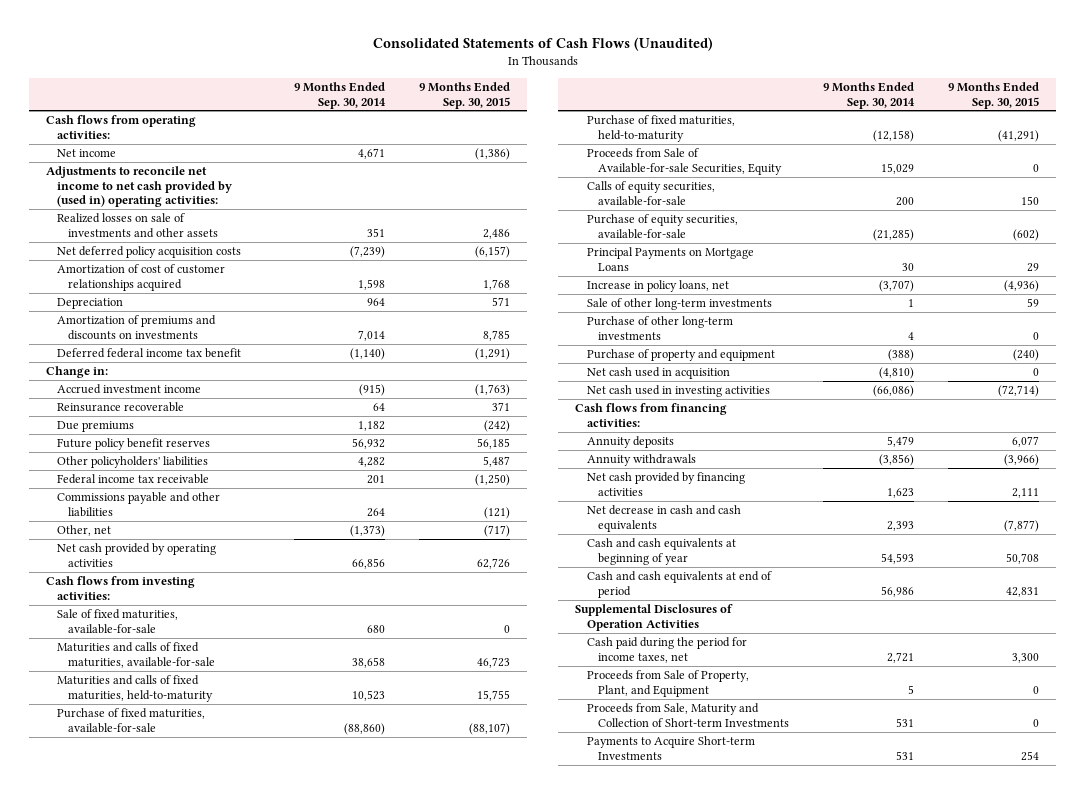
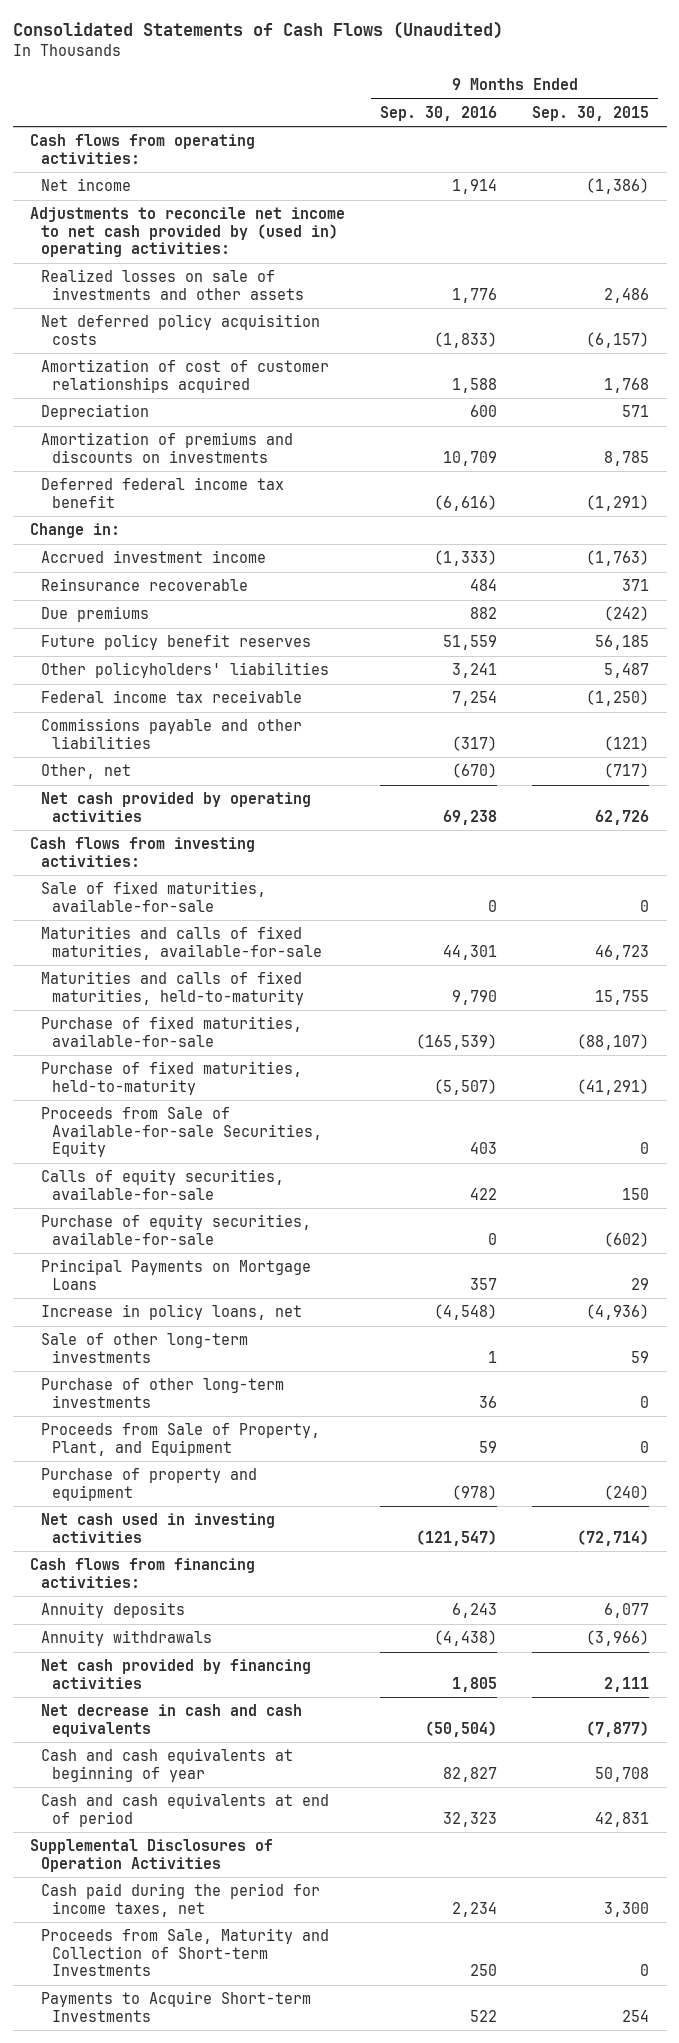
[293,81,386,109] 9 Months Ended Sep. 30, 2014 -> none
none -> [380,105,498,121] Sep. 30, 2016
[586,670,749,697] Proceeds from Sale of Property, Plant, and Equipment -> [41,1423,321,1456] Proceeds from Sale of Property, Plant, and Equipment
[586,367,730,380] Net cash used in acquisition -> none

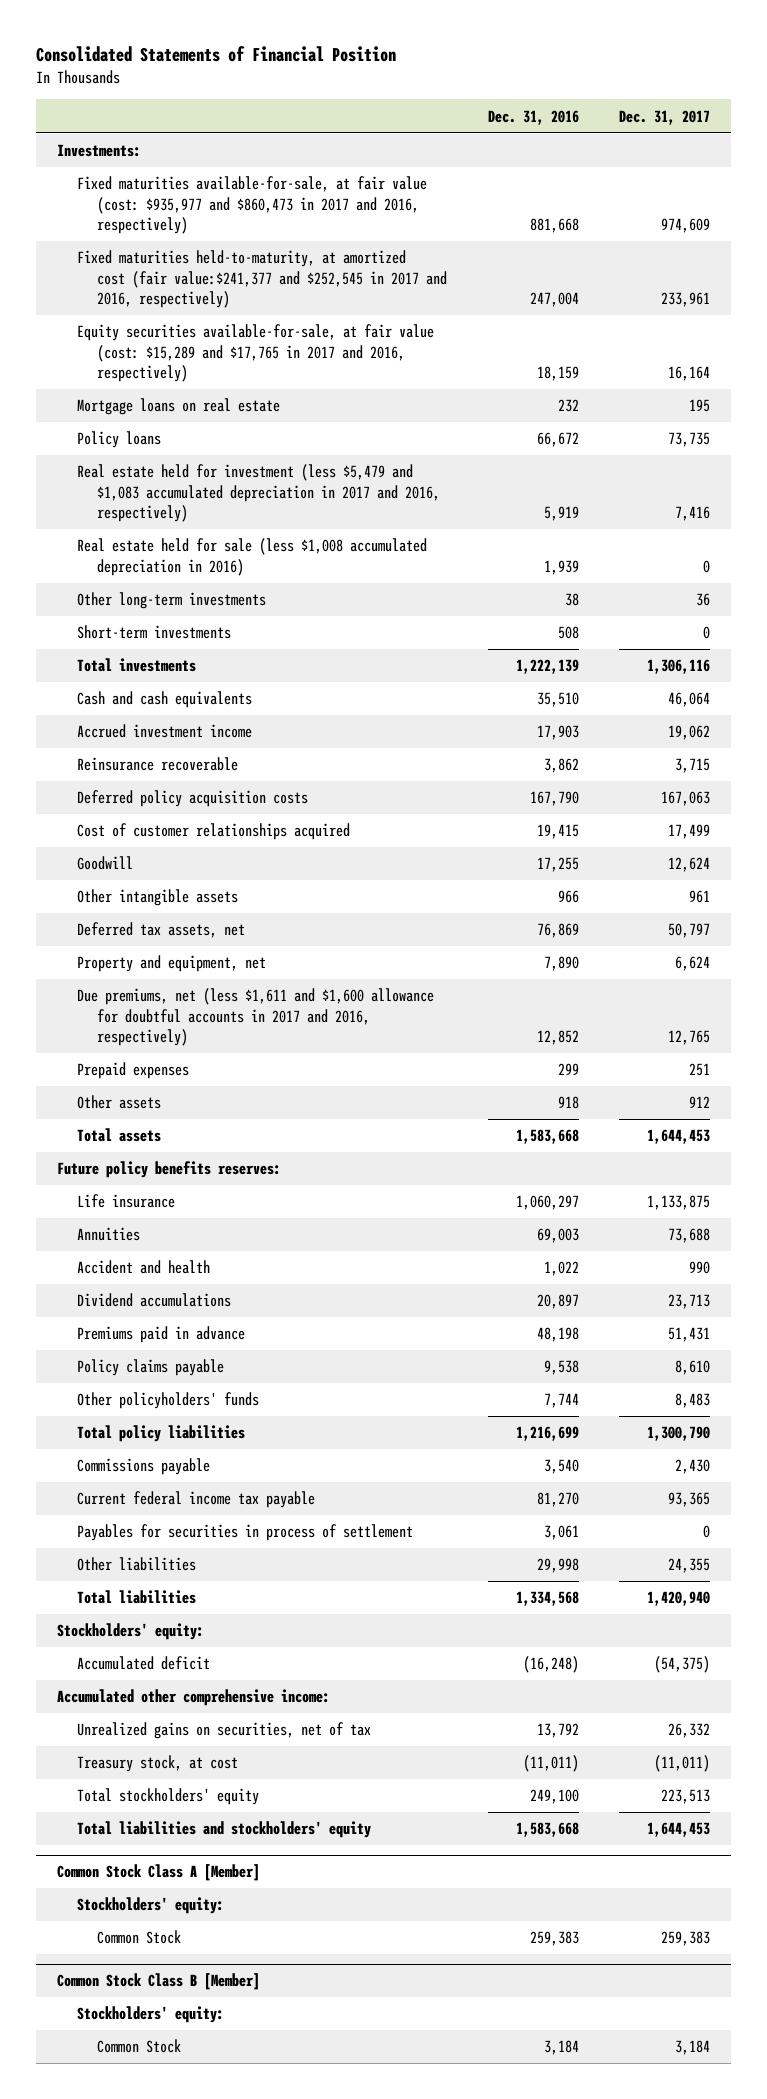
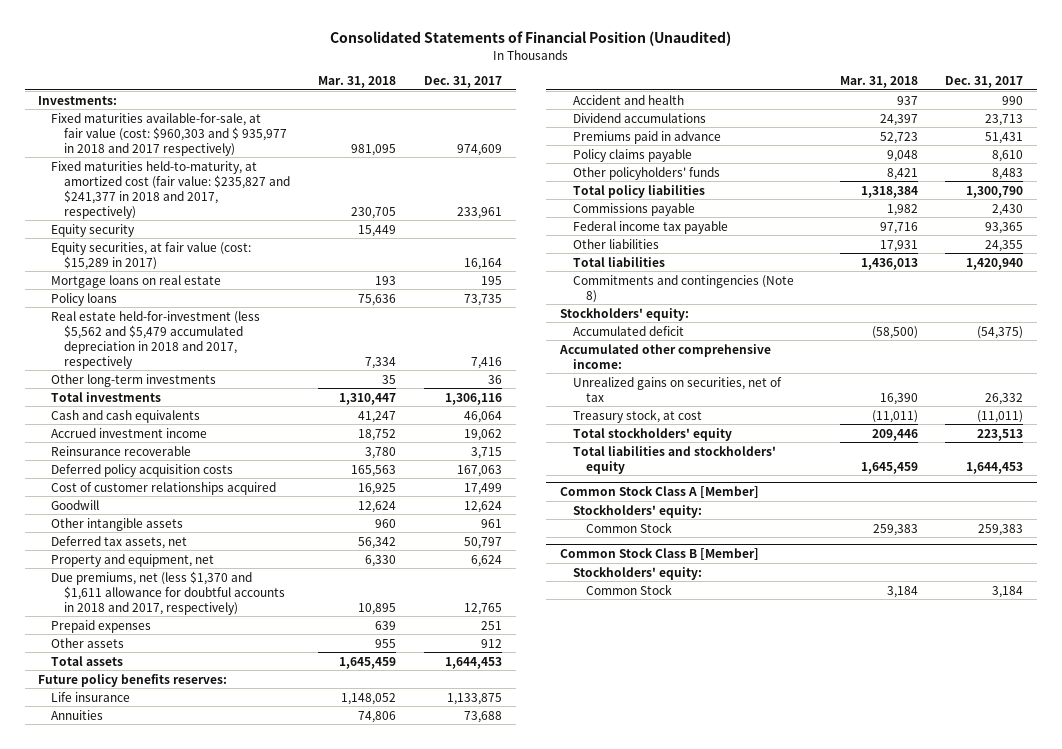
[36,46,397,63] Consolidated Statements of Financial Position -> [329,31,731,47] Consolidated Statements of Financial Position (Unaudited)
[487,109,579,125] Dec. 31, 2016 -> none
none -> [318,76,397,89] Mar. 31, 2018
[76,176,427,235] Fixed maturities available-for-sale, at fair value (cost: $935,977 and $860,473 in 2017 and 2016, respectively) -> [51,112,288,156] Fixed maturities available-for-sale, at fair value (cost: $960,303 and $ 935,977 in 2018 and 2017 respectively)
[76,250,447,309] Fixed maturities held-to-maturity, at amortized cost (fair value:$241,377 and $252,545 in 2017 and 2016, respectively) -> [51,160,291,219] Fixed maturities held-to-maturity, at amortized cost (fair value: $235,827 and $241,377 in 2018 and 2017, respectively)
none -> [51,223,136,237] Equity security
[76,324,434,383] Equity securities available-for-sale, at fair value (cost: $15,289 and $17,765 in 2017 and 2016, respectively) -> [51,241,252,270] Equity securities, at fair value (cost: $15,289 in 2017)
[76,538,427,576] Real estate held for sale (less $1,008 accumulated depreciation in 2016) -> none
[76,464,440,523] Real estate held for investment (less $5,479 and $1,083 accumulated depreciation in 2017 and 2016, respectively) -> [51,310,261,369] Real estate held-for-investment (less $5,562 and $5,479 accumulated depreciation in 2018 and 2017, respectively
[76,625,231,640] Short-term investments -> none
[76,988,434,1047] Due premiums, net (less $1,611 and $1,600 allowance for doubtful accounts in 2017 and 2016, respectively) -> [51,570,286,615] Due premiums, net (less $1,370 and $1,611 allowance for doubtful accounts in 2018 and 2017, respectively)
[76,1524,413,1542] Payables for securities in process of settlement -> none
[76,1491,315,1509] Current federal income tax payable -> [572,220,728,234] Federal income tax payable
none -> [572,274,794,303] Commitments and contingencies (Note 8)

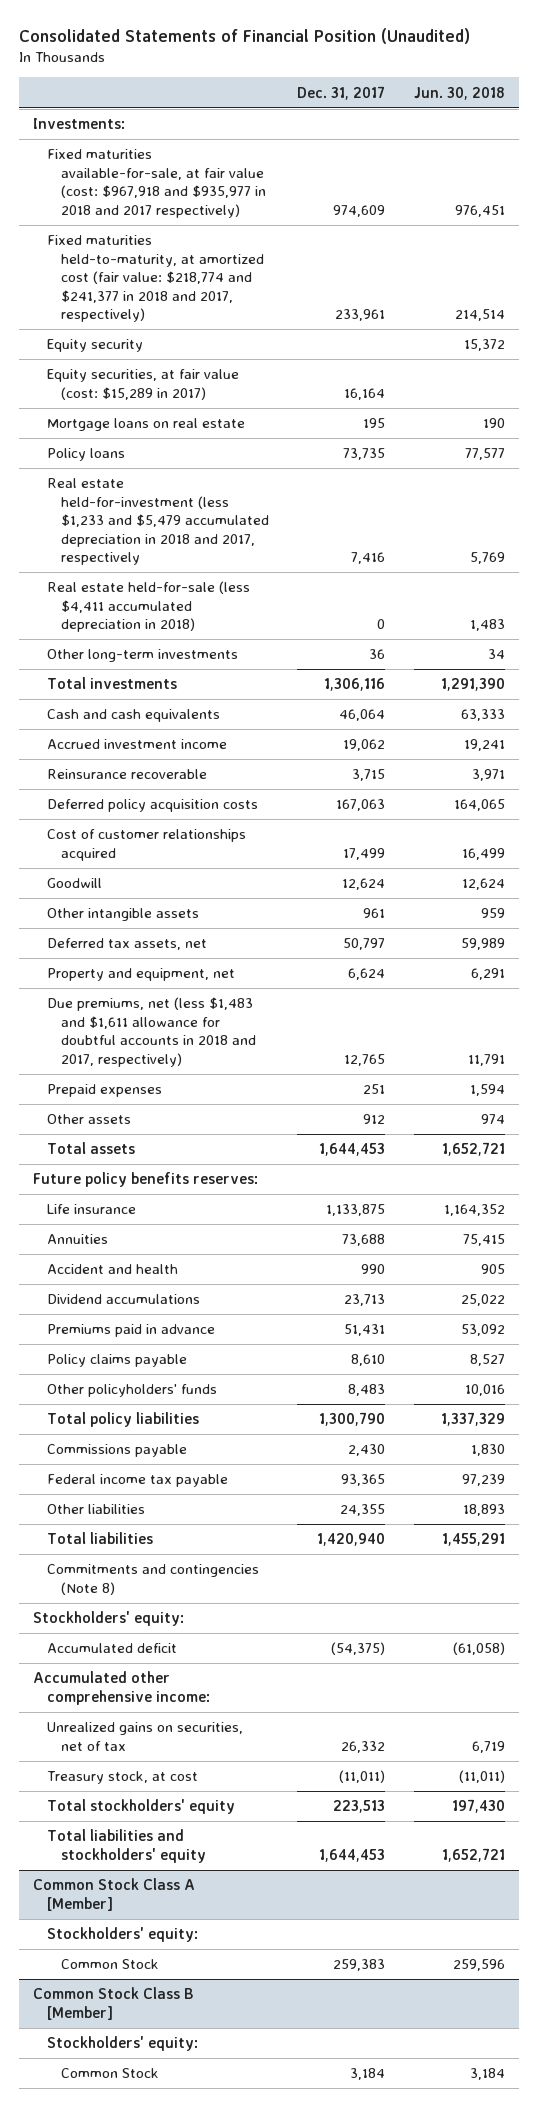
[318,76,397,89] Mar. 31, 2018 -> none
none -> [413,86,505,100] Jun. 30, 2018
[51,112,288,156] Fixed maturities available-for-sale, at fair value (cost: $960,303 and $ 935,977 in 2018 and 2017 respectively) -> [47,149,266,218] Fixed maturities available-for-sale, at fair value (cost: $967,918 and $935,977 in 2018 and 2017 respectively)
[51,160,291,219] Fixed maturities held-to-maturity, at amortized cost (fair value: $235,827 and $241,377 in 2018 and 2017, respectively) -> [47,235,264,323] Fixed maturities held-to-maturity, at amortized cost (fair value: $218,774 and $241,377 in 2018 and 2017, respectively)
[51,310,261,369] Real estate held-for-investment (less $5,562 and $5,479 accumulated depreciation in 2018 and 2017, respectively -> [47,478,269,566] Real estate held-for-investment (less $1,233 and $5,479 accumulated depreciation in 2018 and 2017, respectively
none -> [47,581,251,633] Real estate held-for-sale (less $4,411 accumulated depreciation in 2018)
[51,570,286,615] Due premiums, net (less $1,370 and $1,611 allowance for doubtful accounts in 2018 and 2017, respectively) -> [47,997,256,1067] Due premiums, net (less $1,483 and $1,611 allowance for doubtful accounts in 2018 and 2017, respectively)

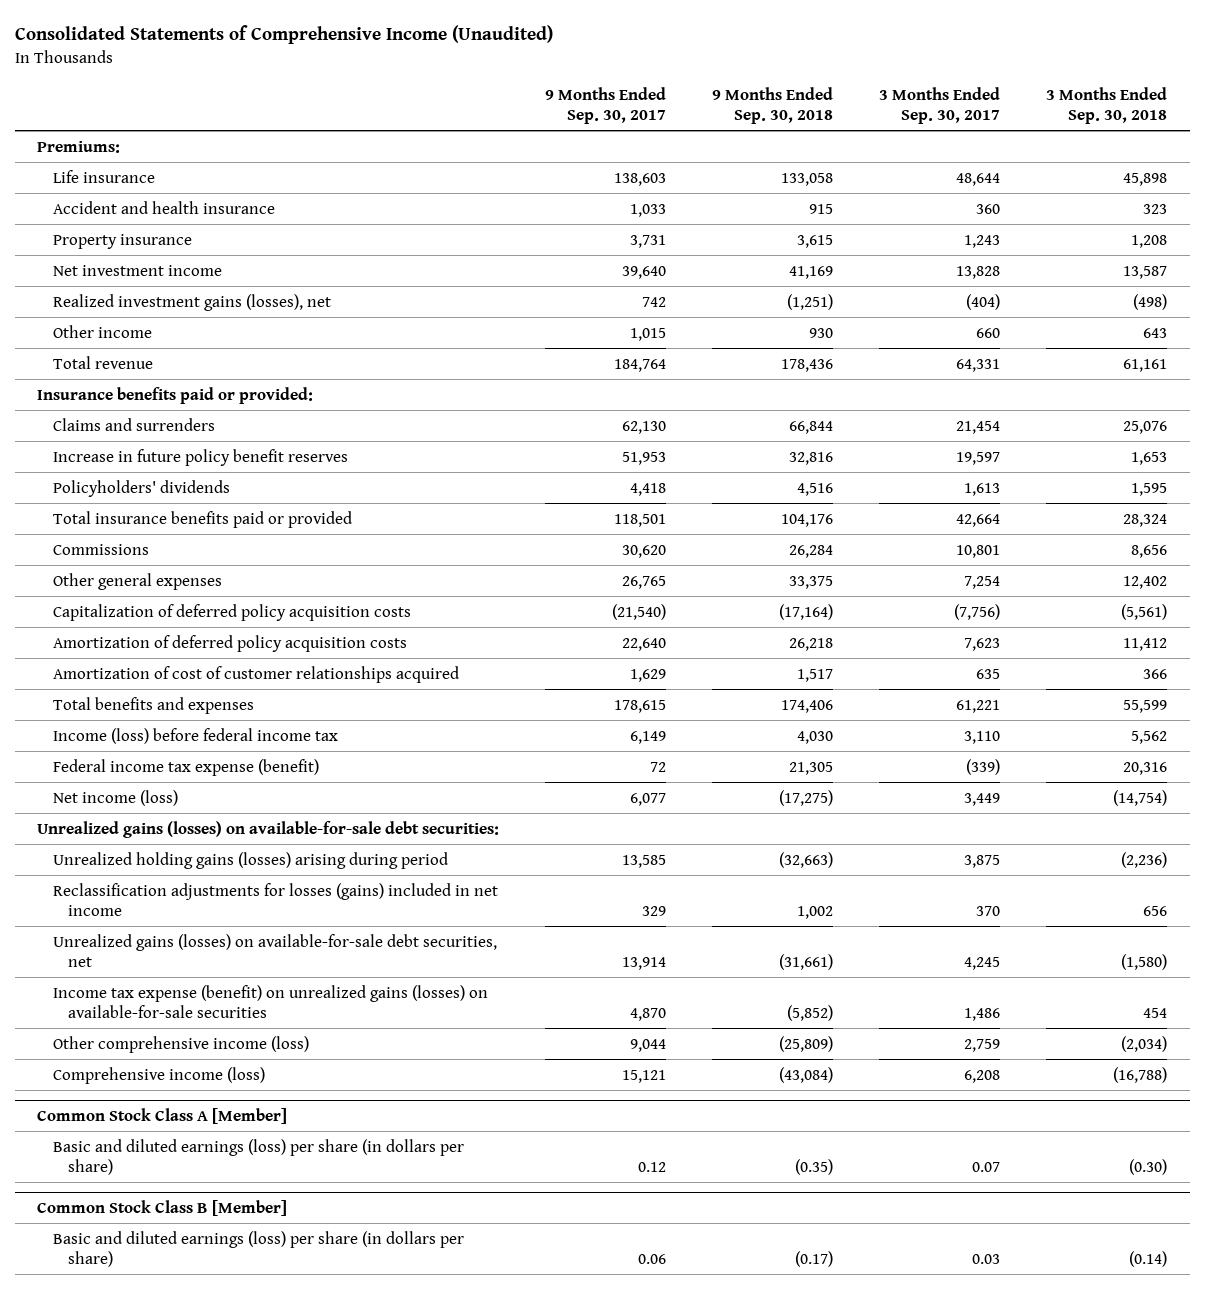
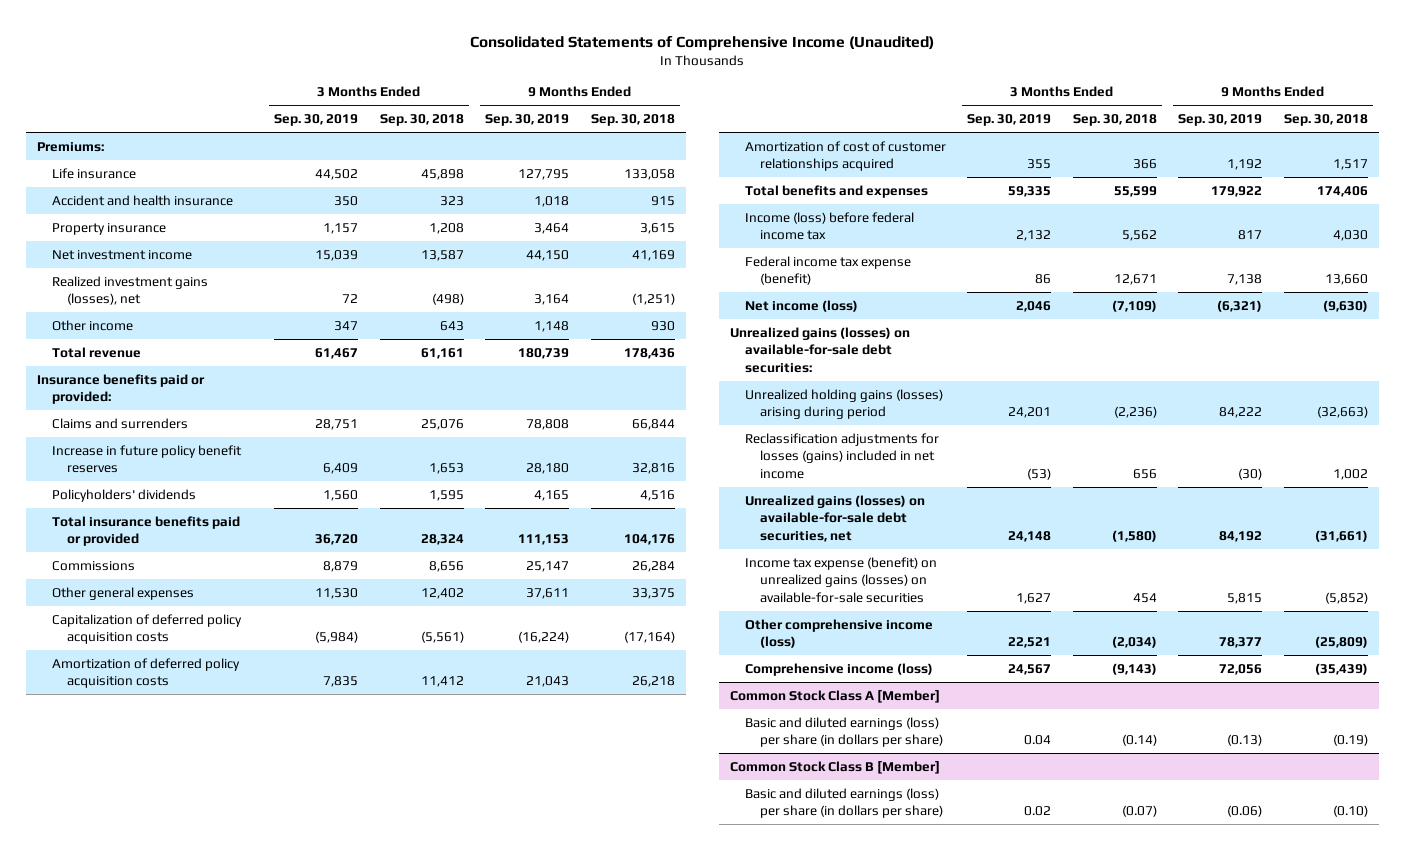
[545,86,667,124] 9 Months Ended Sep. 30, 2017 -> none
[879,86,1001,124] 3 Months Ended Sep. 30, 2017 -> none
none -> [274,114,359,127] Sep. 30, 2019
none -> [485,114,570,127] Sep. 30, 2019
[789,761,834,775] 21,305 -> [1325,274,1369,286] 13,660
[1123,761,1168,775] 20,316 -> [1113,274,1157,286] 12,671
[779,789,834,806] (17,275) -> [1323,299,1369,312] (9,630)
[1113,789,1168,806] (14,754) -> [1111,299,1157,312] (7,109)
[779,1066,834,1083] (43,084) -> [1315,662,1369,675] (35,439)
[1113,1066,1168,1083] (16,788) -> [1111,662,1157,675] (9,143)
[795,1158,834,1175] (0.35) -> [1333,734,1369,747] (0.19)
[1129,1158,1168,1175] (0.30) -> [1121,734,1157,747] (0.14)
[795,1250,834,1267] (0.17) -> [1333,805,1369,818] (0.10)
[1129,1250,1168,1267] (0.14) -> [1121,805,1157,818] (0.07)

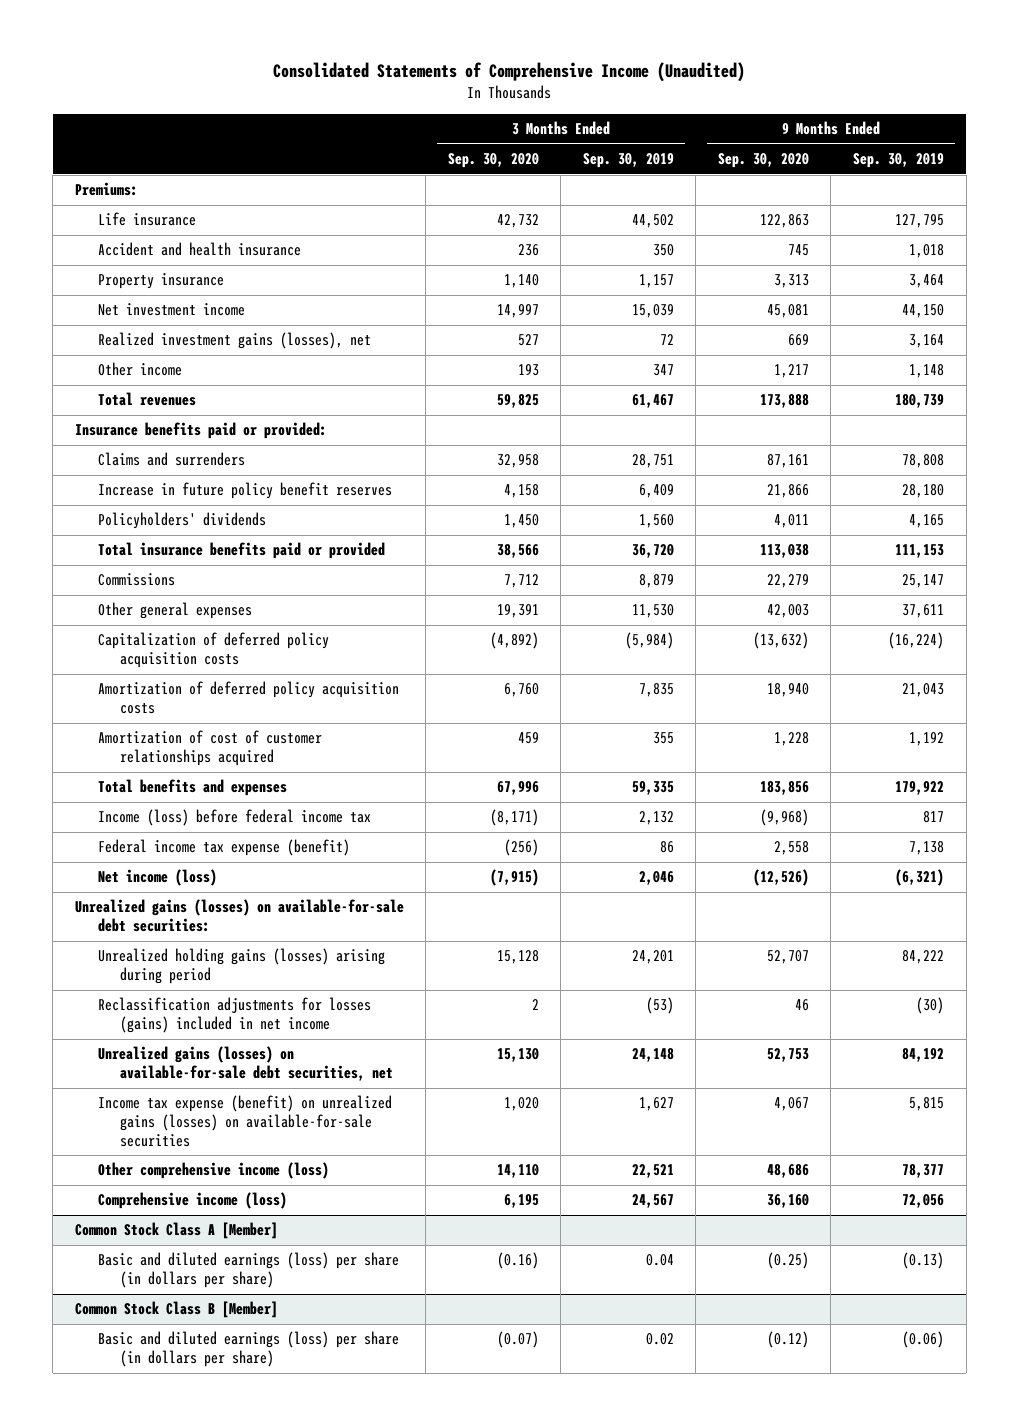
[379,114,464,127] Sep. 30, 2018 -> none
[590,114,675,127] Sep. 30, 2018 -> none
none -> [447,153,539,169] Sep. 30, 2020
none -> [717,153,809,169] Sep. 30, 2020
[51,346,141,358] Total revenue -> [97,392,196,407] Total revenues

